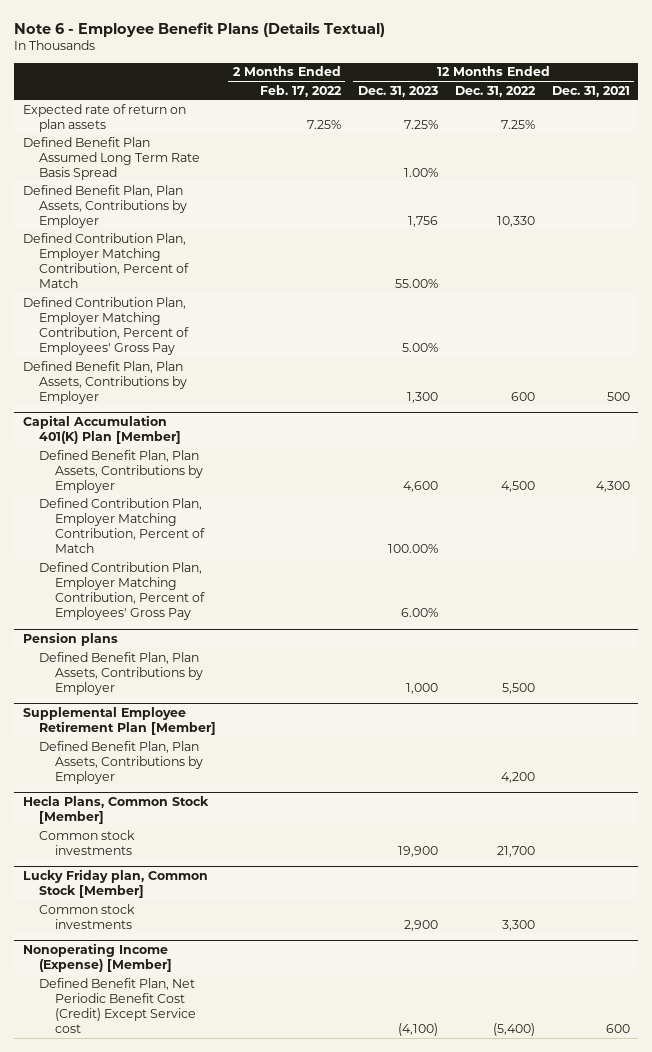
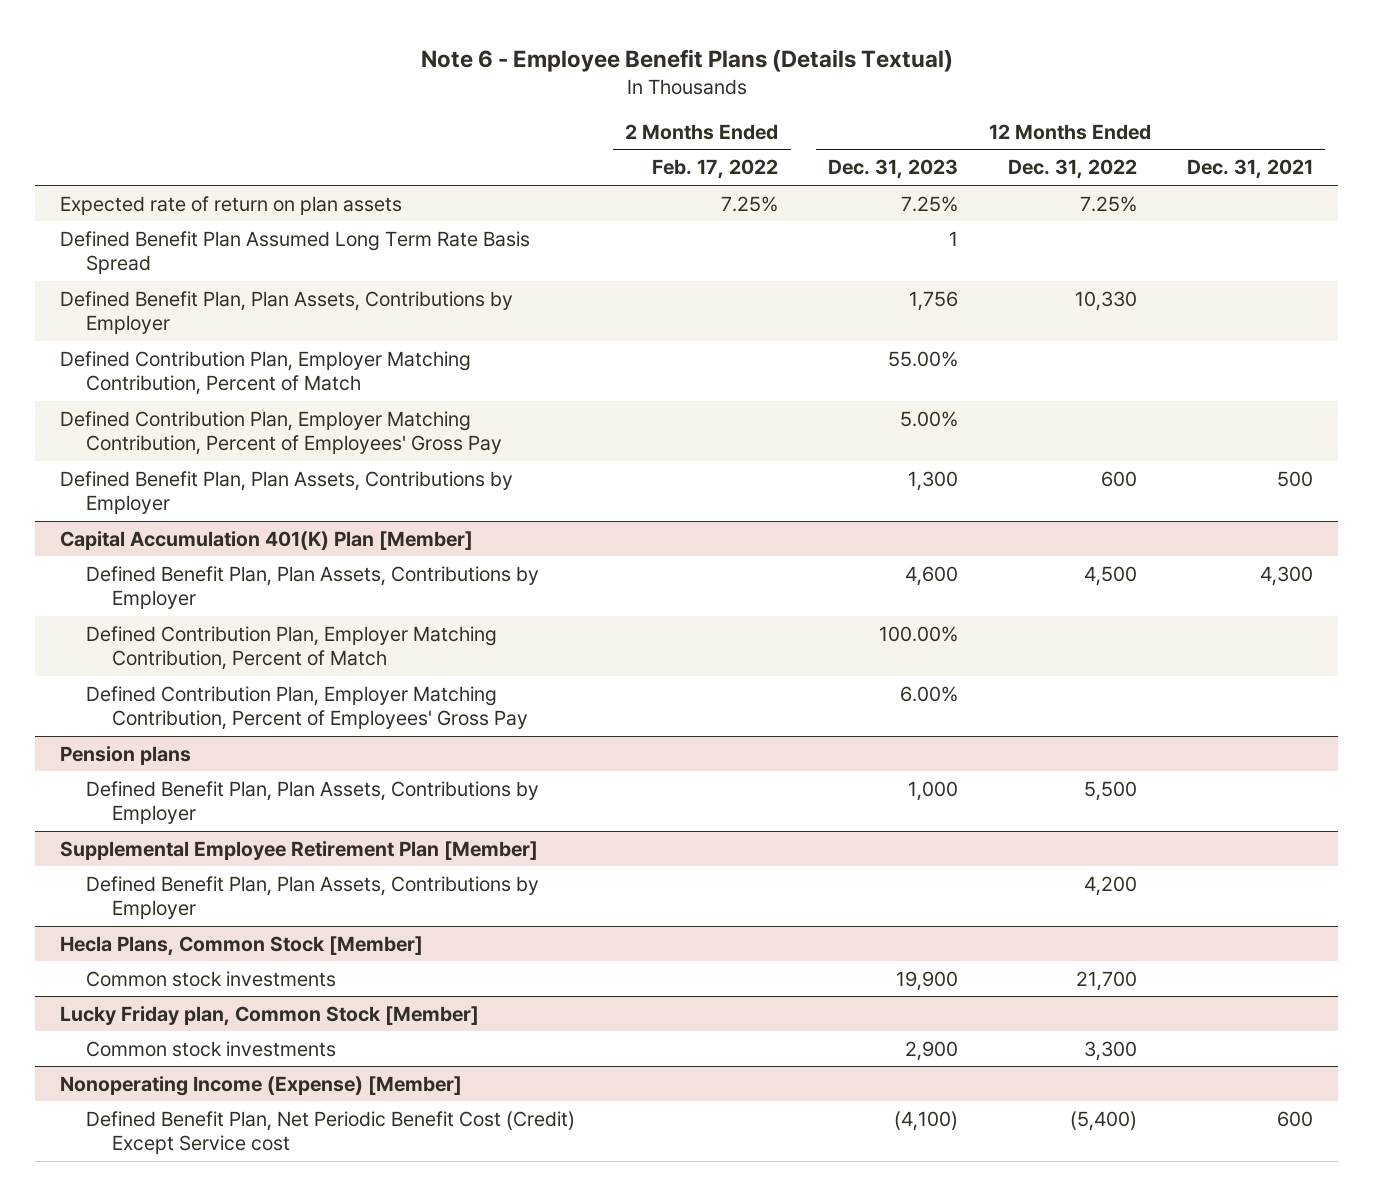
[403,167,438,177] 1.00% -> [949,230,959,246] 1

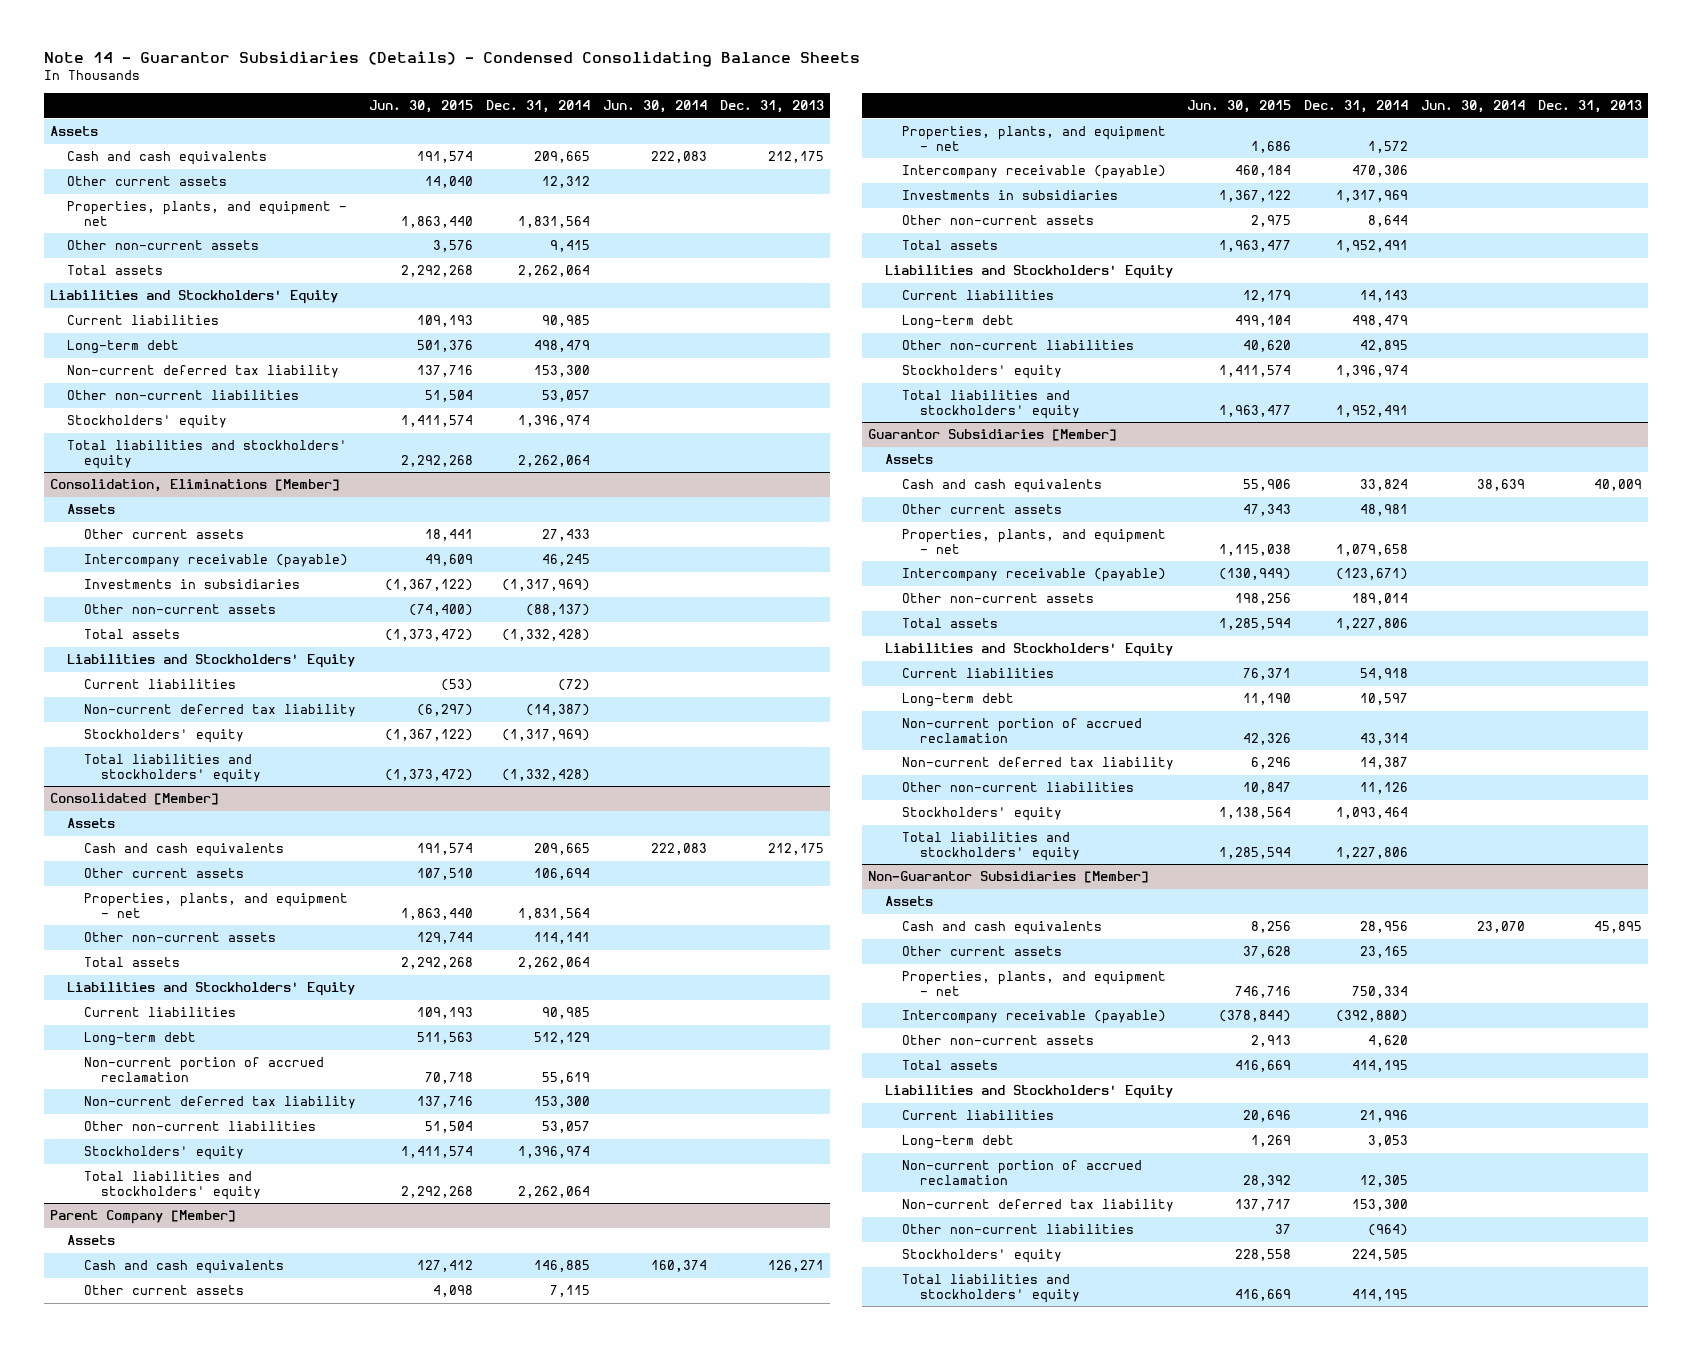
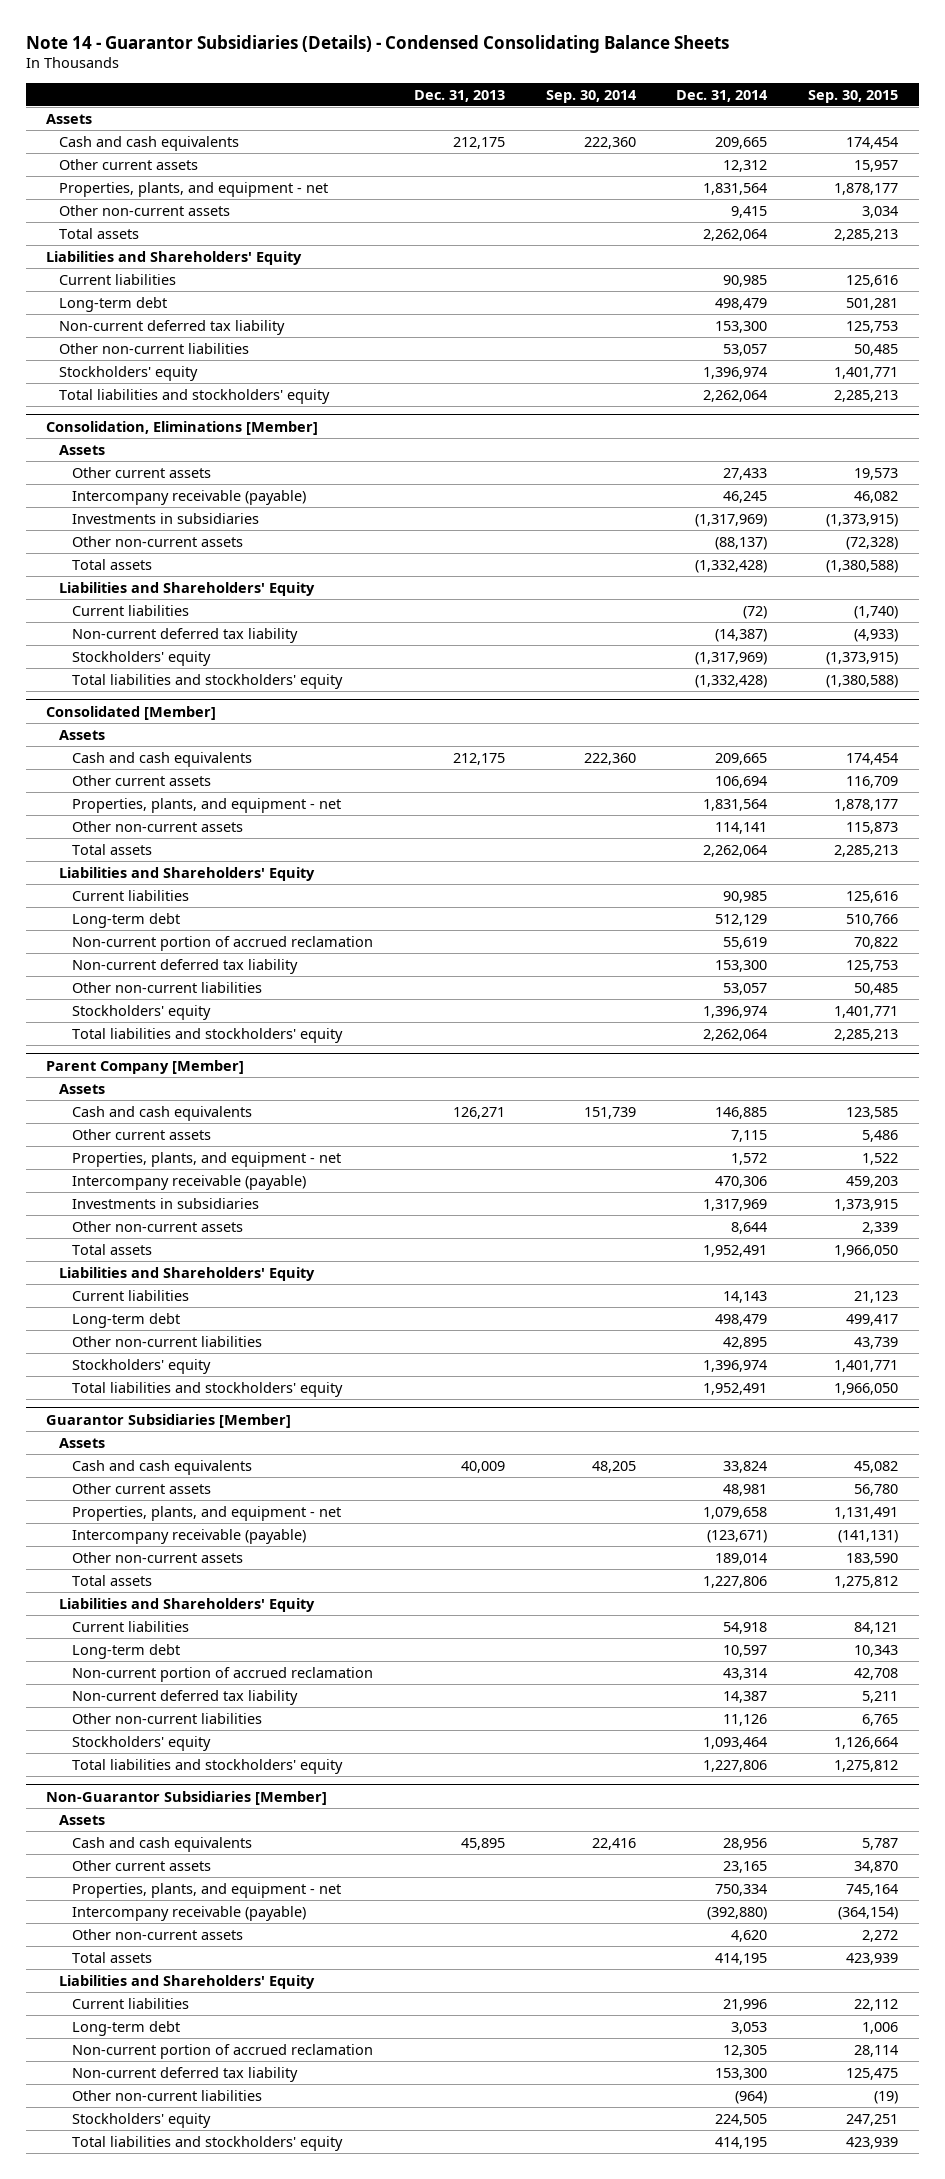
[369,100,474,114] Jun. 30, 2015 -> none
[602,100,707,114] Jun. 30, 2014 -> none
none -> [545,89,637,103] Sep. 30, 2014
none -> [808,89,899,103] Sep. 30, 2015
[50,290,339,305] Liabilities and Stockholders' Equity -> [46,250,303,265] Liabilities and Shareholders' Equity
[67,654,356,669] Liabilities and Stockholders' Equity -> [59,581,316,596] Liabilities and Shareholders' Equity
[67,982,356,997] Liabilities and Stockholders' Equity -> [59,866,316,881] Liabilities and Shareholders' Equity
[885,265,1174,280] Liabilities and Stockholders' Equity -> [59,1266,316,1281] Liabilities and Shareholders' Equity
[885,643,1174,658] Liabilities and Stockholders' Equity -> [59,1597,316,1612] Liabilities and Shareholders' Equity
[885,1085,1174,1100] Liabilities and Stockholders' Equity -> [59,1974,316,1989] Liabilities and Shareholders' Equity

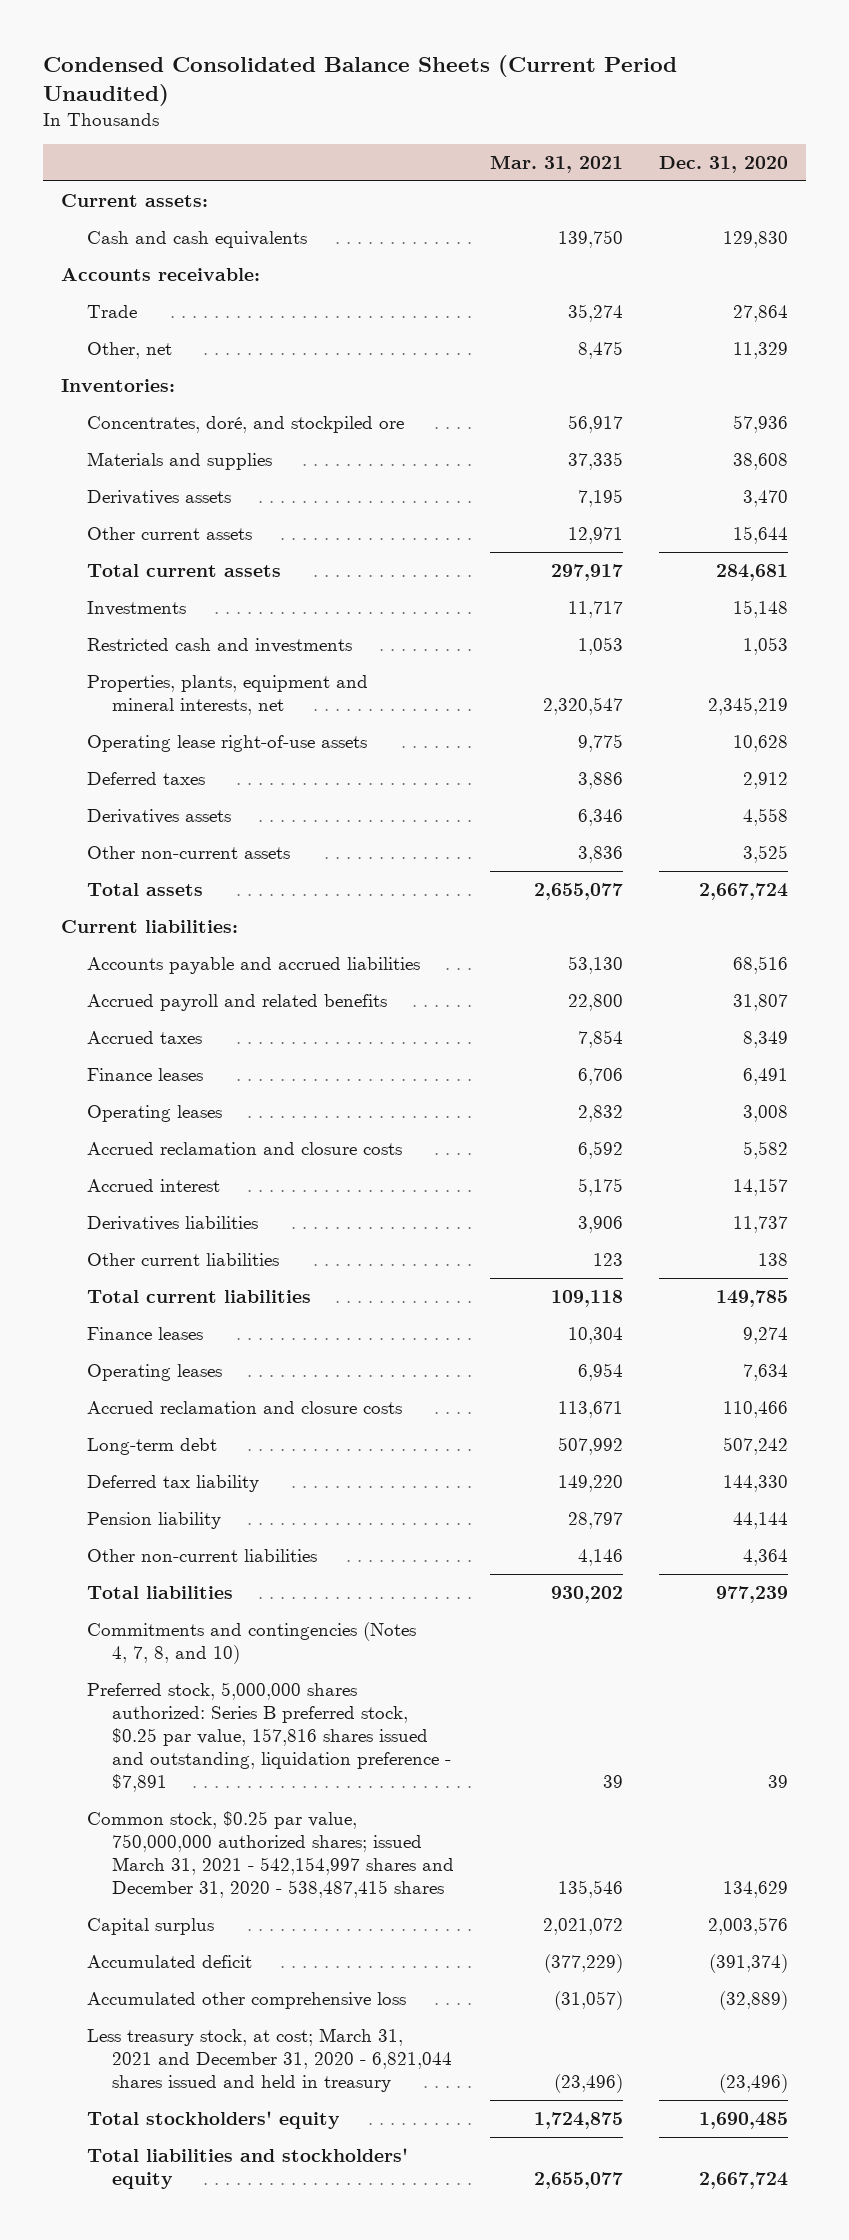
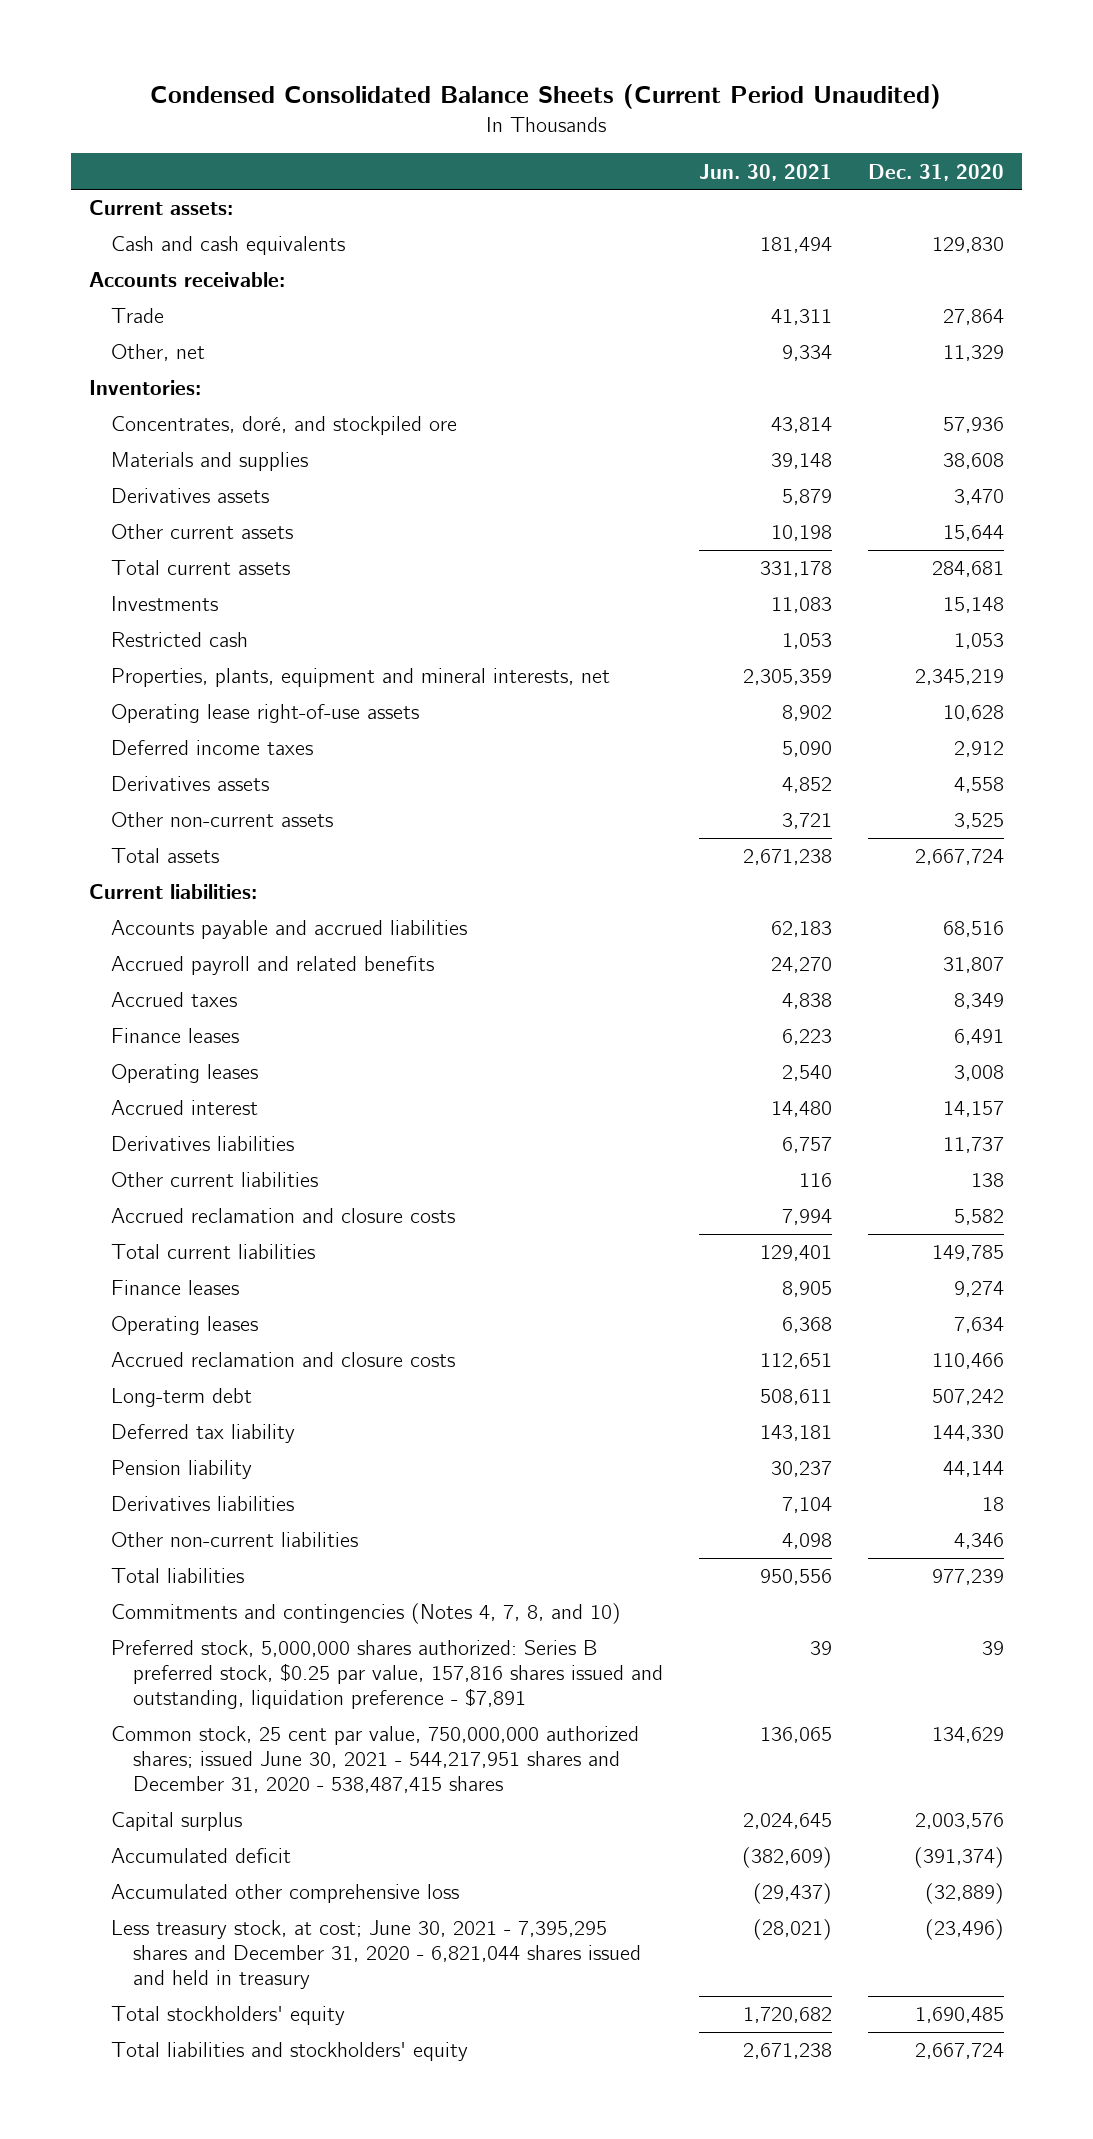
[490,154,624,173] Mar. 31, 2021 -> none
none -> [699,163,833,181] Jun. 30, 2021
[86,637,352,653] Restricted cash and investments -> [110,632,248,648] Restricted cash
[86,771,205,785] Deferred taxes -> [110,740,313,756] Deferred income taxes
[86,1141,402,1155] Accrued reclamation and closure costs -> [110,1208,455,1224] Accrued reclamation and closure costs
none -> [110,1496,294,1512] Derivatives liabilities
[742,1548,788,1566] 4,364 -> [954,1533,1005,1550] 4,346
[86,1810,455,1899] Common stock, $0.25 par value, 750,000,000 authorized shares; issued March 31, 2021 - 542,154,997 shares and December 31, 2020 - 538,487,415 shares -> [110,1726,639,1794] Common stock, 25 cent par value, 750,000,000 authorized shares; issued June 30, 2021 - 544,217,951 shares and December 31, 2020 - 538,487,415 shares
[86,2027,453,2092] Less treasury stock, at cost; March 31, 2021 and December 31, 2020 - 6,821,044 shares issued and held in treasury -> [110,1920,642,1990] Less treasury stock, at cost; June 30, 2021 - 7,395,295 shares and December 31, 2020 - 6,821,044 shares issued and held in treasury

